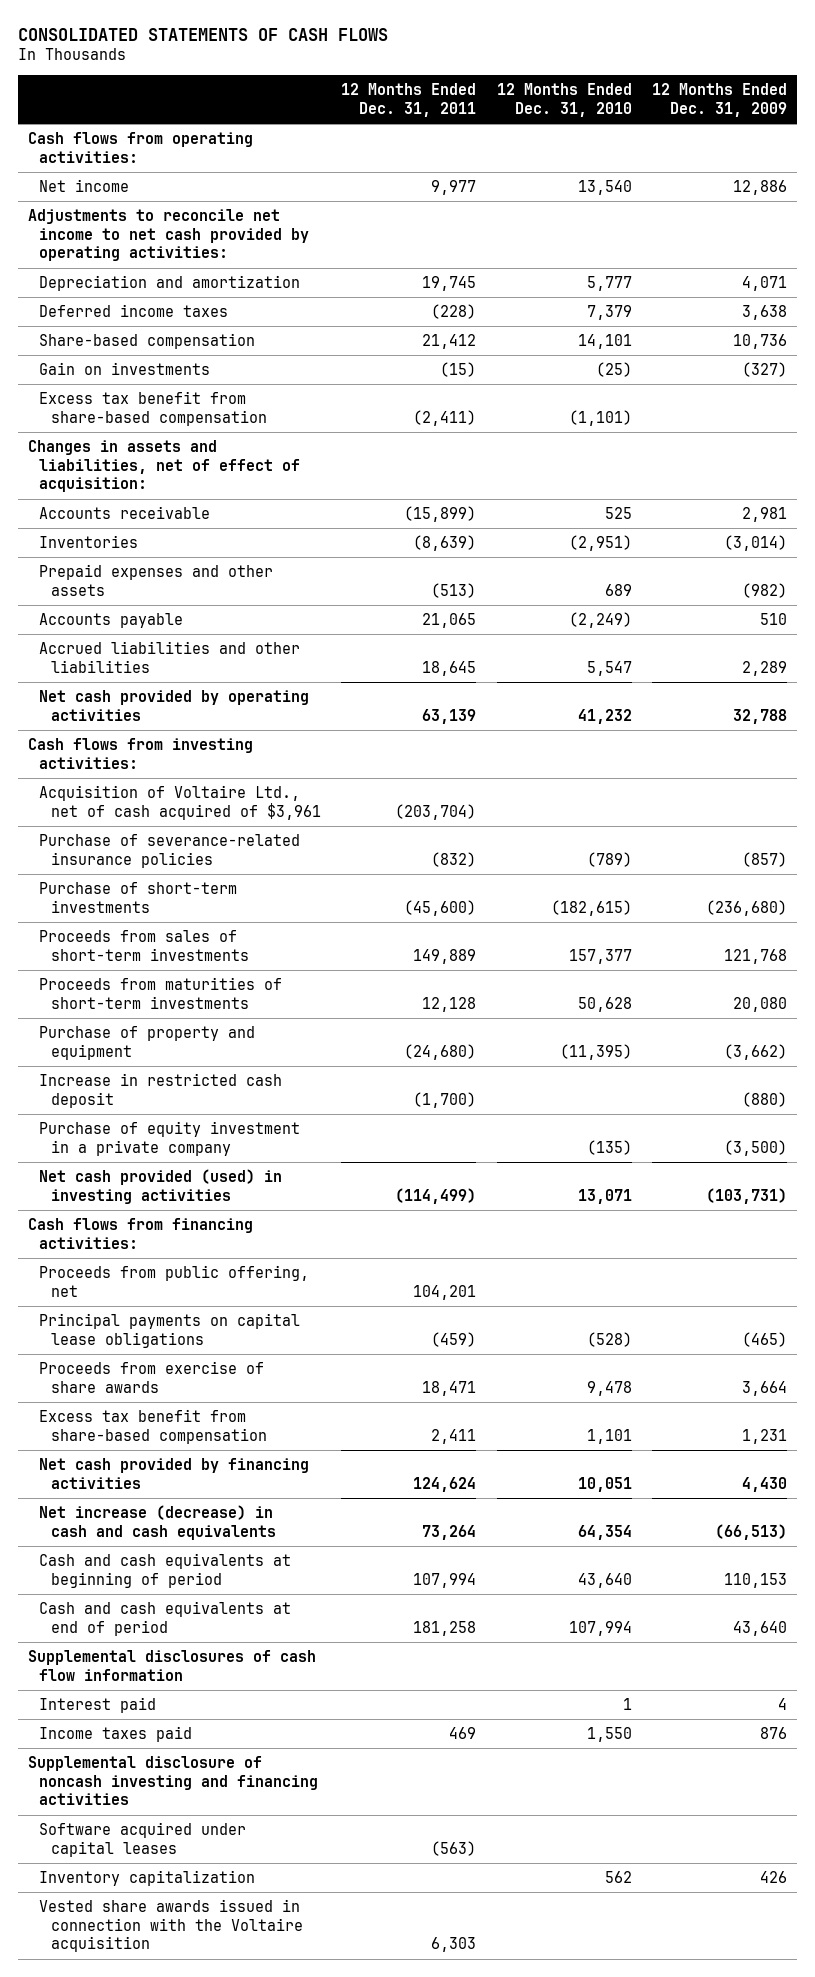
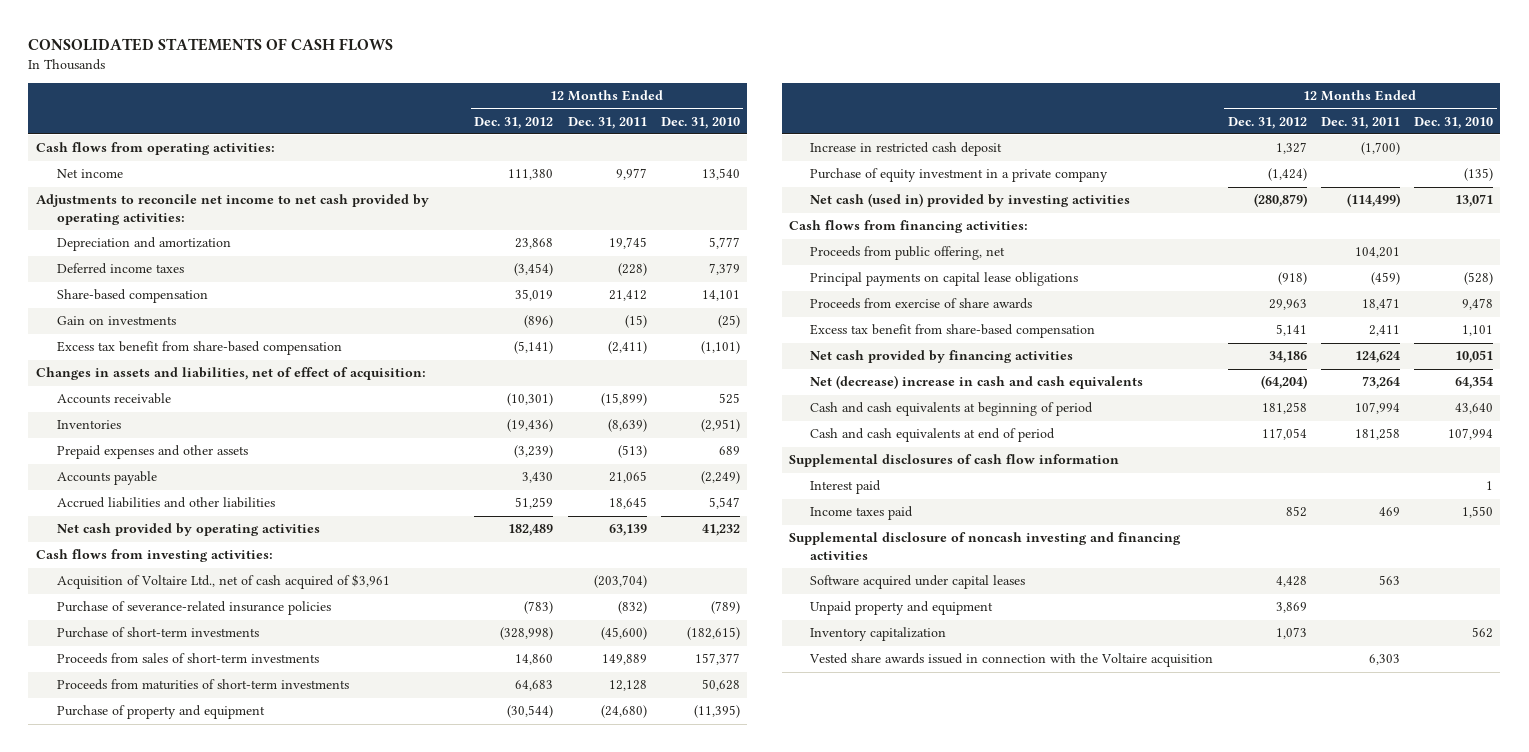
[652,83,788,117] 12 Months Ended Dec. 31, 2009 -> none
none -> [474,116,554,129] Dec. 31, 2012
[39,1169,283,1204] Net cash provided (used) in investing activities -> [810,193,1131,208] Net cash (used in) provided by investing activities
[39,1505,276,1540] Net increase (decrease) in cash and cash equivalents -> [810,375,1144,390] Net (decrease) increase in cash and cash equivalents
[431,1840,477,1856] (563) -> [1378,575,1400,586] 563
none -> [810,601,994,616] Unpaid property and equipment

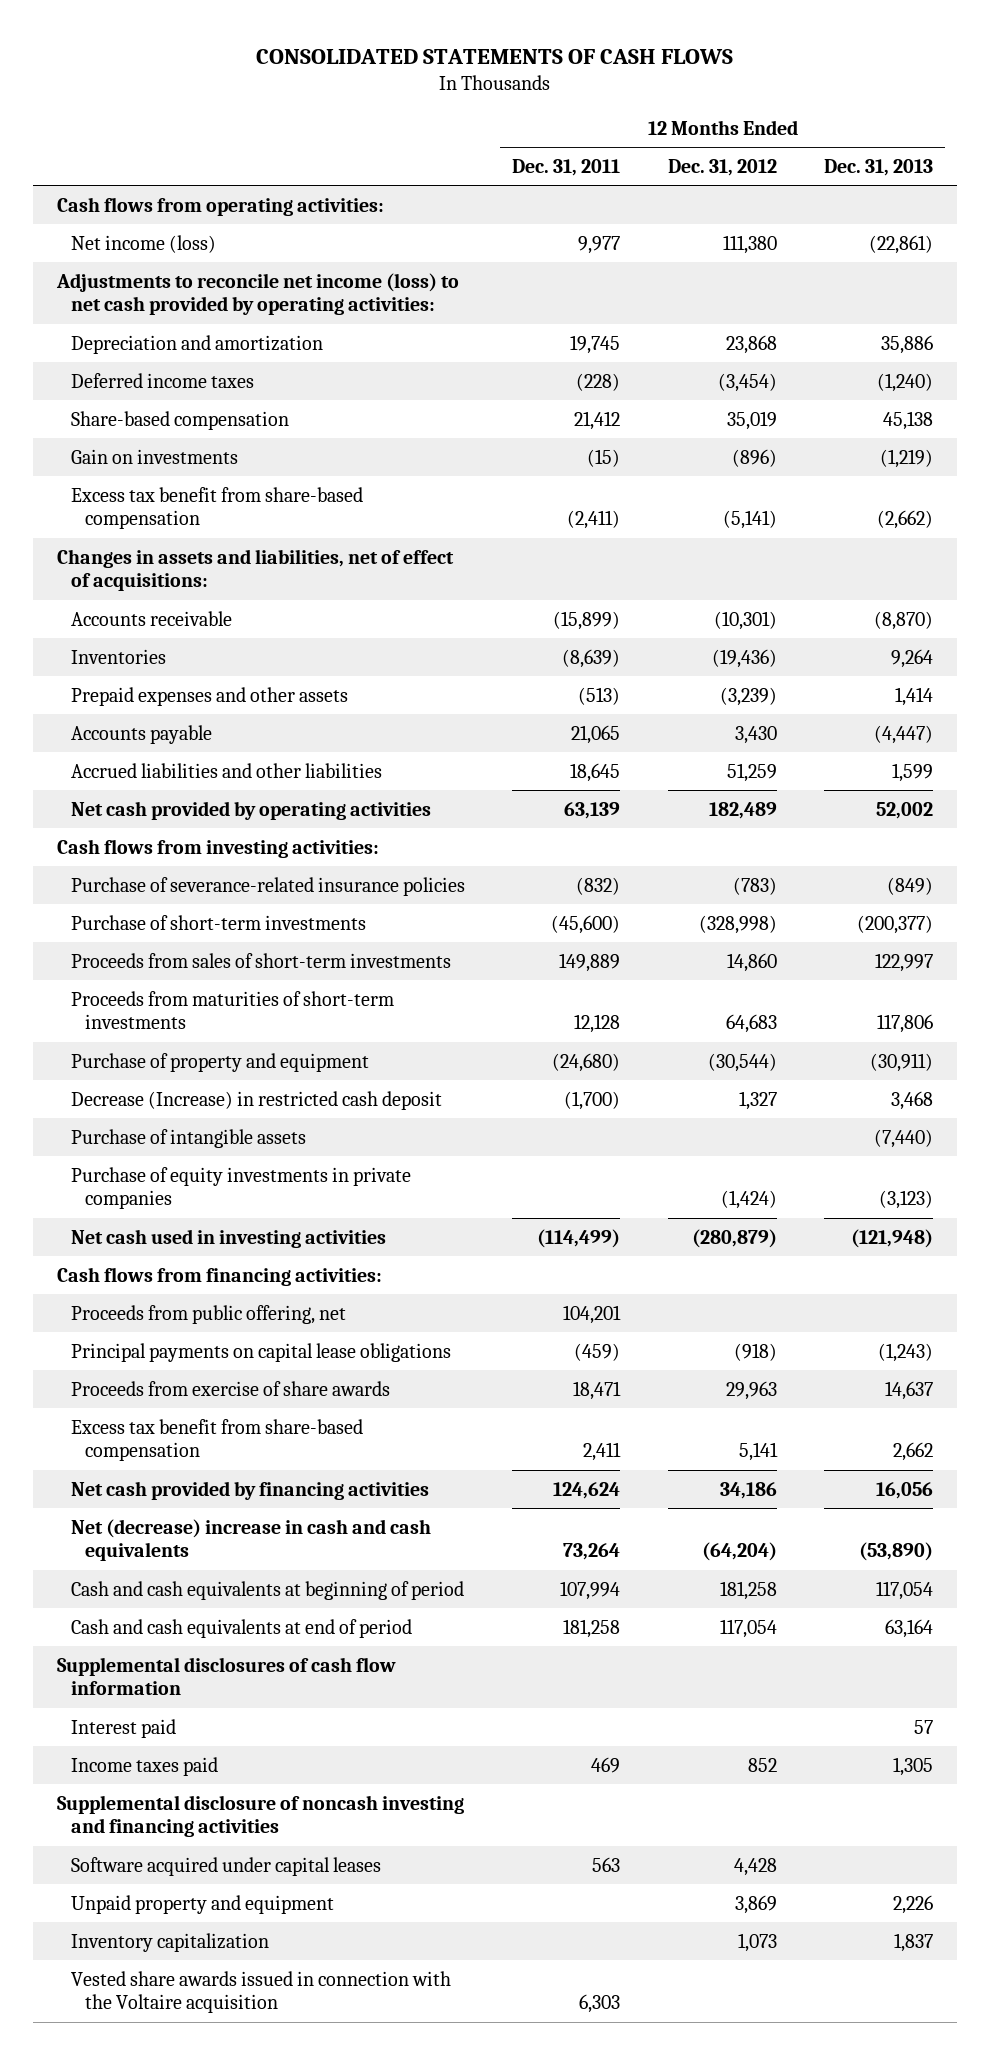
[660,116,740,129] Dec. 31, 2010 -> none
none -> [824,159,934,177] Dec. 31, 2013
[57,169,124,179] Net income -> [70,234,216,253] Net income (loss)
[35,194,429,225] Adjustments to reconcile net income to net cash provided by operating activities: -> [55,272,459,316] Adjustments to reconcile net income (loss) to net cash provided by operating activities:
[35,367,426,381] Changes in assets and liabilities, net of effect of acquisition: -> [56,548,454,592] Changes in assets and liabilities, net of effect of acquisitions:
[57,574,391,590] Acquisition of Voltaire Ltd., net of cash acquired of $3,961 -> none
[810,142,1003,157] Increase in restricted cash deposit -> [70,1090,442,1110] Decrease (Increase) in restricted cash deposit
none -> [70,1128,306,1148] Purchase of intangible assets
[810,168,1109,183] Purchase of equity investment in a private company -> [70,1166,411,1210] Purchase of equity investments in private companies
[810,193,1131,208] Net cash (used in) provided by investing activities -> [70,1228,386,1248] Net cash used in investing activities

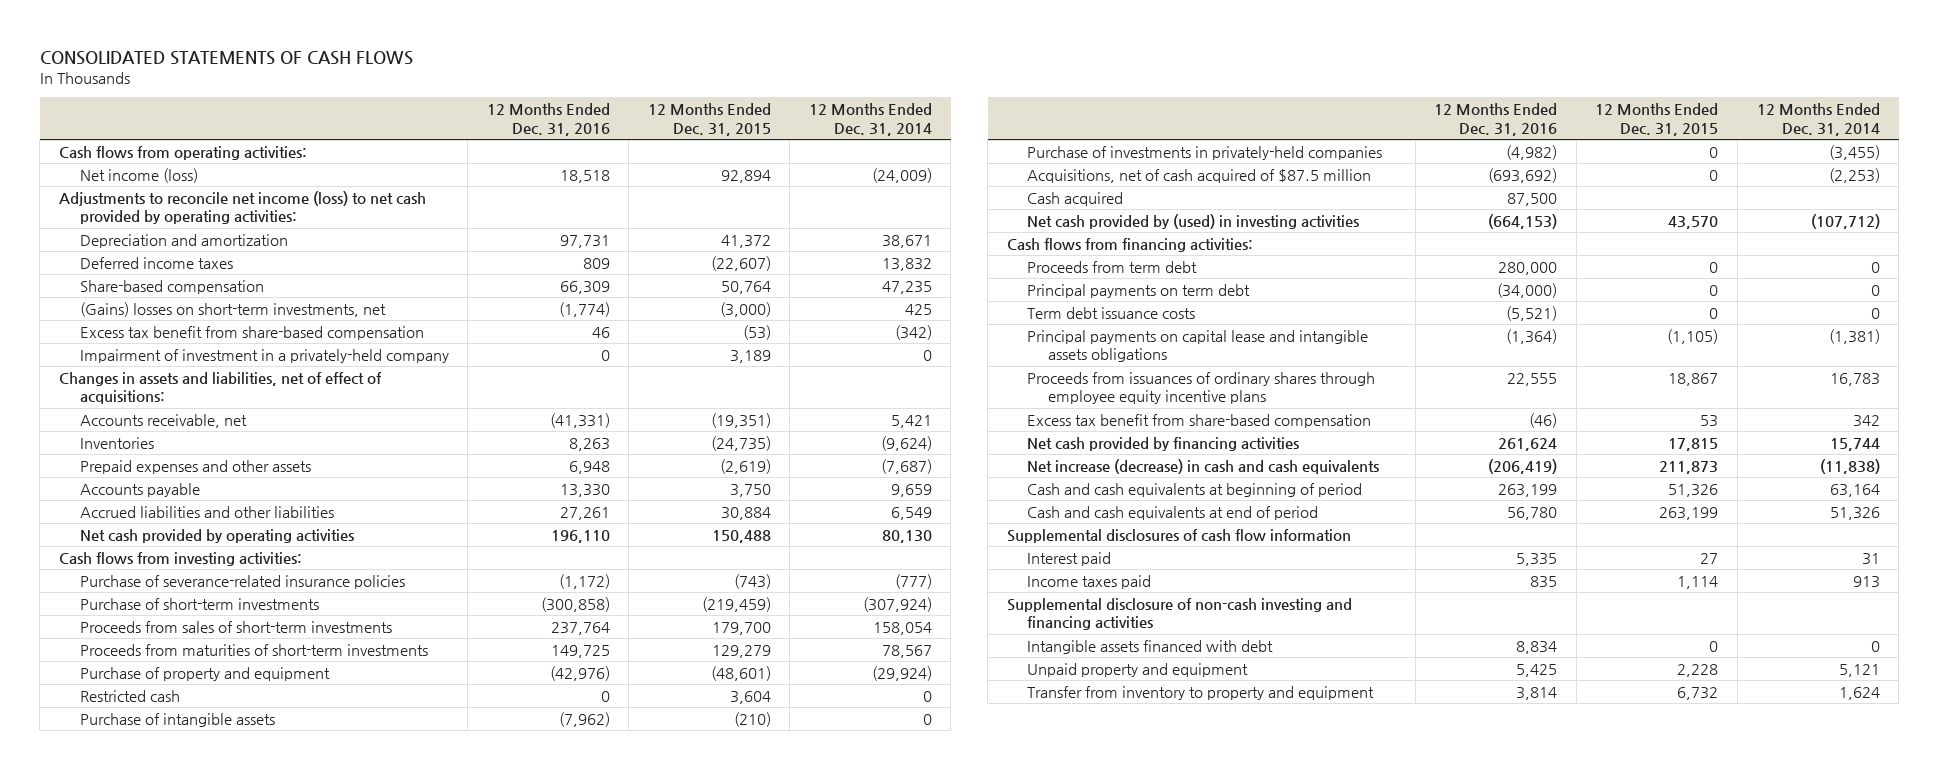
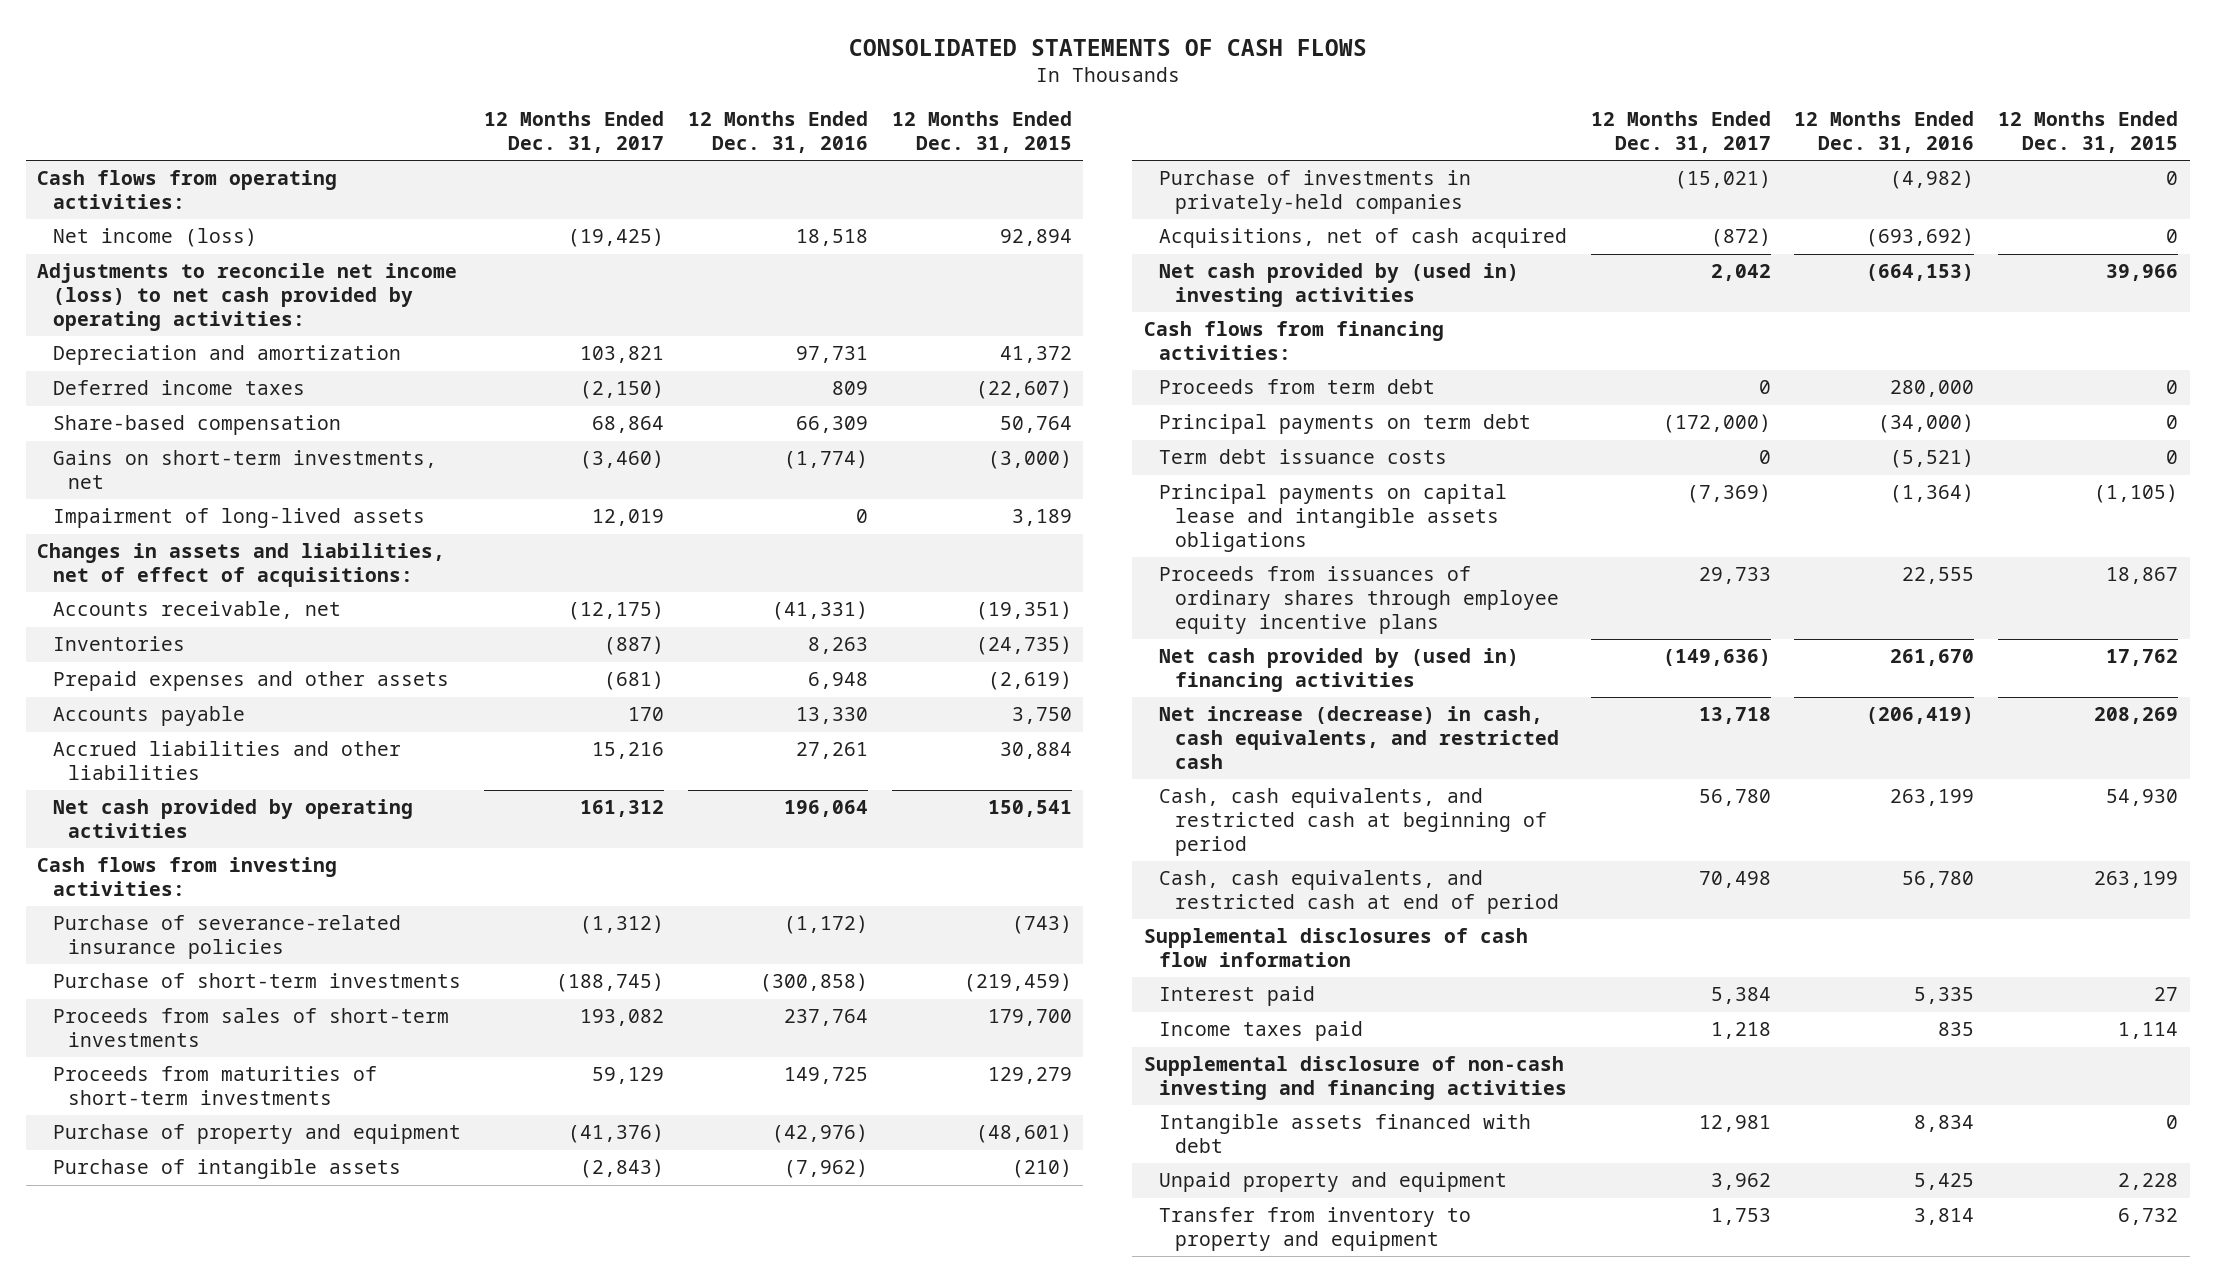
[808,103,932,136] 12 Months Ended Dec. 31, 2014 -> none
none -> [484,111,665,153] 12 Months Ended Dec. 31, 2017
[79,325,424,340] Excess tax benefit from share-based compensation -> none
[79,301,386,317] (Gains) losses on short-term investments, net -> [52,450,437,490] Gains on short-term investments, net
[79,348,449,363] Impairment of investment in a privately-held company -> [52,508,425,529] Impairment of long-lived assets
[550,529,610,543] 196,110 -> [783,800,868,818] 196,064
[711,529,771,543] 150,488 -> [987,800,1072,818] 150,541
[79,689,180,702] Restricted cash -> none
[1027,191,1124,206] Cash acquired -> none
[1027,168,1372,183] Acquisitions, net of cash acquired of $87.5 million -> [1159,228,1568,249] Acquisitions, net of cash acquired
[1027,213,1360,229] Net cash provided by (used) in investing activities -> [1159,263,1520,308] Net cash provided by (used in) investing activities
[1668,215,1719,229] 43,570 -> [2106,264,2179,282] 39,966
[1027,413,1372,428] Excess tax benefit from share-based compensation -> none
[1027,436,1300,451] Net cash provided by financing activities -> [1159,648,1520,693] Net cash provided by (used in) financing activities
[1498,437,1558,451] 261,624 -> [1890,649,1975,667] 261,670
[1668,437,1719,451] 17,815 -> [2106,649,2179,667] 17,762
[1027,458,1380,474] Net increase (decrease) in cash and cash equivalents -> [1159,706,1559,769] Net increase (decrease) in cash, cash equivalents, and restricted cash
[1659,460,1719,474] 211,873 -> [2094,707,2179,725] 208,269
[1027,482,1363,497] Cash and cash equivalents at beginning of period -> [1159,788,1547,856] Cash, cash equivalents, and restricted cash at beginning of period
[1668,483,1719,497] 51,326 -> [2106,789,2179,807] 54,930
[1027,505,1319,520] Cash and cash equivalents at end of period -> [1159,870,1559,915] Cash, cash equivalents, and restricted cash at end of period

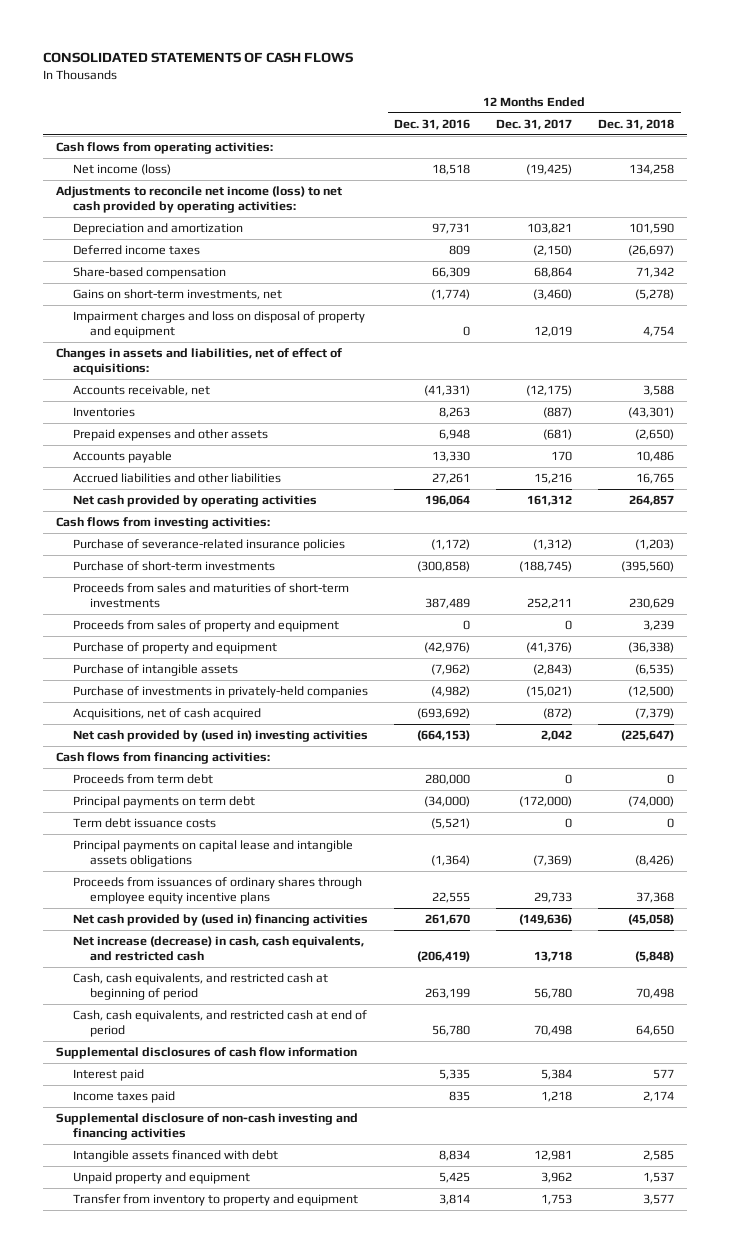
[891,111,1072,153] 12 Months Ended Dec. 31, 2015 -> none
none -> [598,118,675,130] Dec. 31, 2018
[52,508,425,529] Impairment of long-lived assets -> [72,311,365,339] Impairment charges and loss on disposal of property and equipment
[52,1066,377,1106] Proceeds from maturities of short-term investments -> none
[52,1008,449,1048] Proceeds from sales of short-term investments -> [72,583,349,609] Proceeds from sales and maturities of short-term investments
[580,1009,665,1027] 193,082 -> [527,598,573,610] 252,211
[783,1009,868,1027] 237,764 -> [425,598,471,610] 387,489
none -> [72,620,339,633] Proceeds from sales of property and equipment

